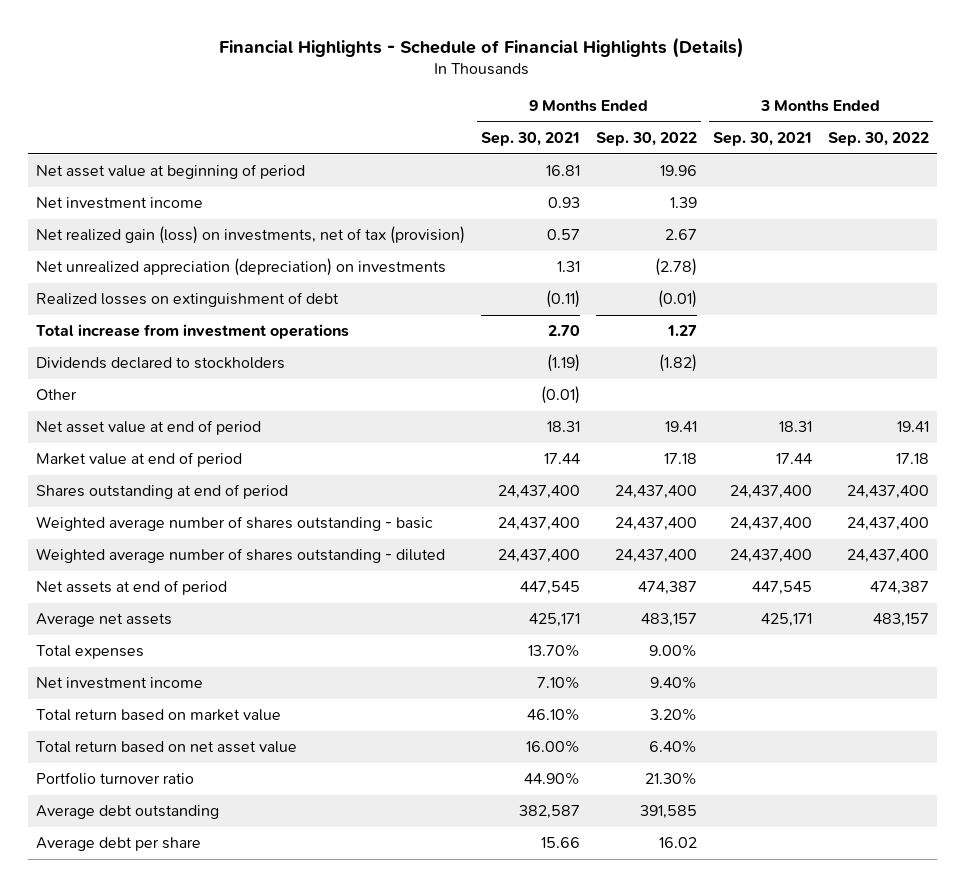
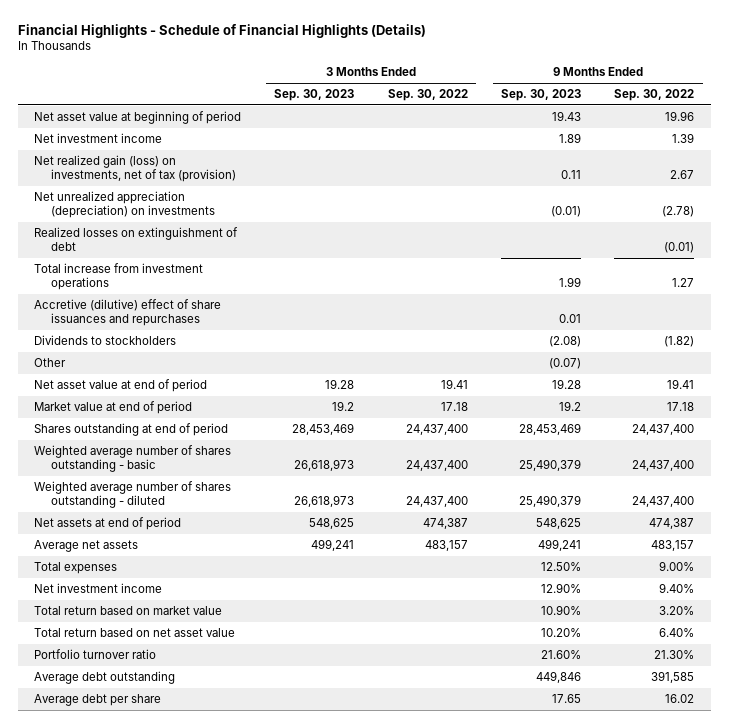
[480,132,580,147] Sep. 30, 2021 -> none
[712,132,812,147] Sep. 30, 2021 -> none
none -> [274,88,355,101] Sep. 30, 2023
none -> [501,88,582,101] Sep. 30, 2023
none -> [34,298,222,327] Accretive (dilutive) effect of share issuances and repurchases
[35,357,285,370] Dividends declared to stockholders -> [34,334,177,345] Dividends to stockholders

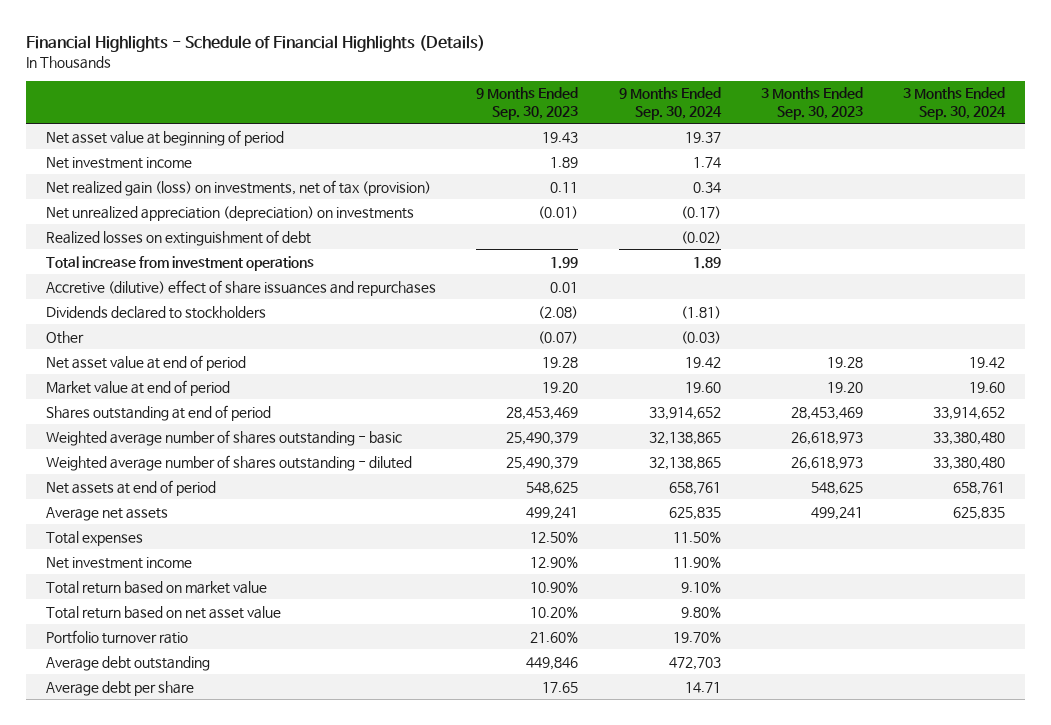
[387,88,468,101] Sep. 30, 2022 -> none
[614,88,695,101] Sep. 30, 2022 -> none
none -> [618,87,722,120] 9 Months Ended Sep. 30, 2024
none -> [903,87,1007,120] 3 Months Ended Sep. 30, 2024
[34,334,177,345] Dividends to stockholders -> [46,305,267,319] Dividends declared to stockholders
[332,400,355,411] 19.2 -> [826,381,863,393] 19.20
[559,400,582,411] 19.2 -> [542,381,579,393] 19.20

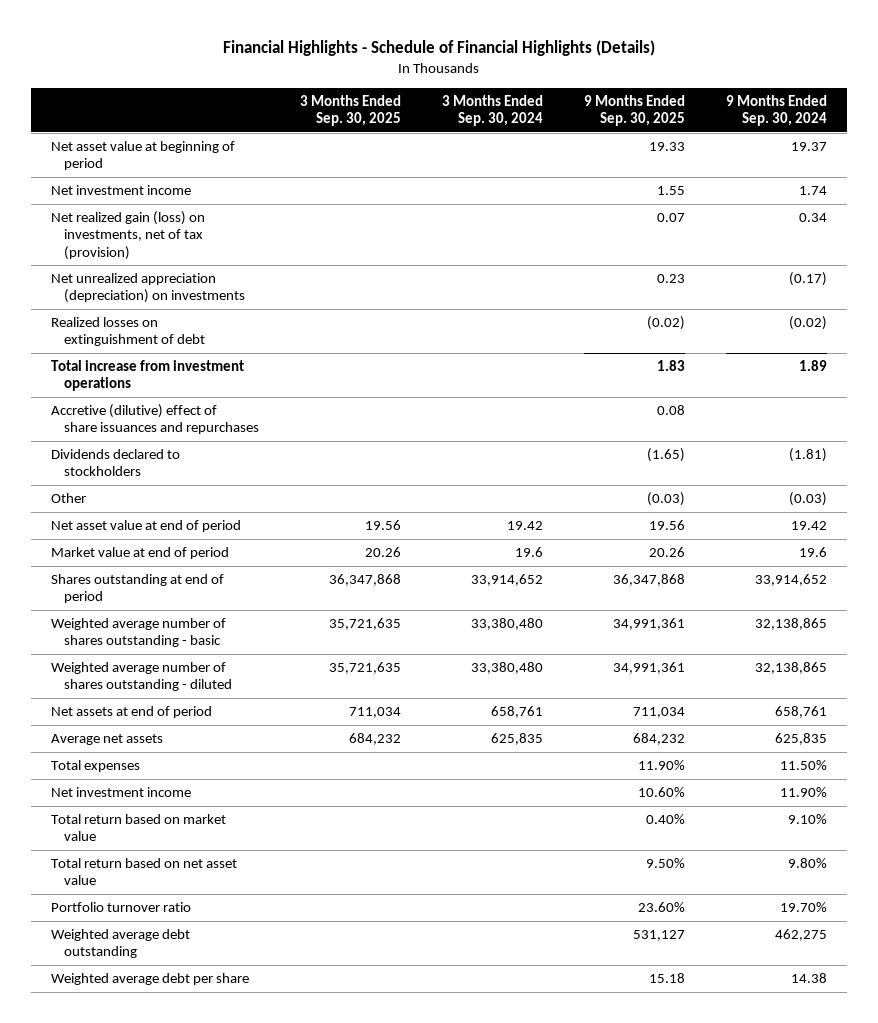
[476,87,579,120] 9 Months Ended Sep. 30, 2023 -> none
[760,87,863,120] 3 Months Ended Sep. 30, 2023 -> none
none -> [300,94,402,126] 3 Months Ended Sep. 30, 2025
none -> [583,94,685,126] 9 Months Ended Sep. 30, 2025
[684,381,721,393] 19.60 -> [798,547,827,558] 19.6
[969,381,1006,393] 19.60 -> [514,547,543,558] 19.6
[46,655,211,671] Average debt outstanding -> [51,929,191,959] Weighted average debt outstanding
[668,656,721,670] 472,703 -> [774,929,827,942] 462,275
[46,680,195,696] Average debt per share -> [51,973,250,986] Weighted average debt per share
[684,681,721,693] 14.71 -> [790,973,827,984] 14.38

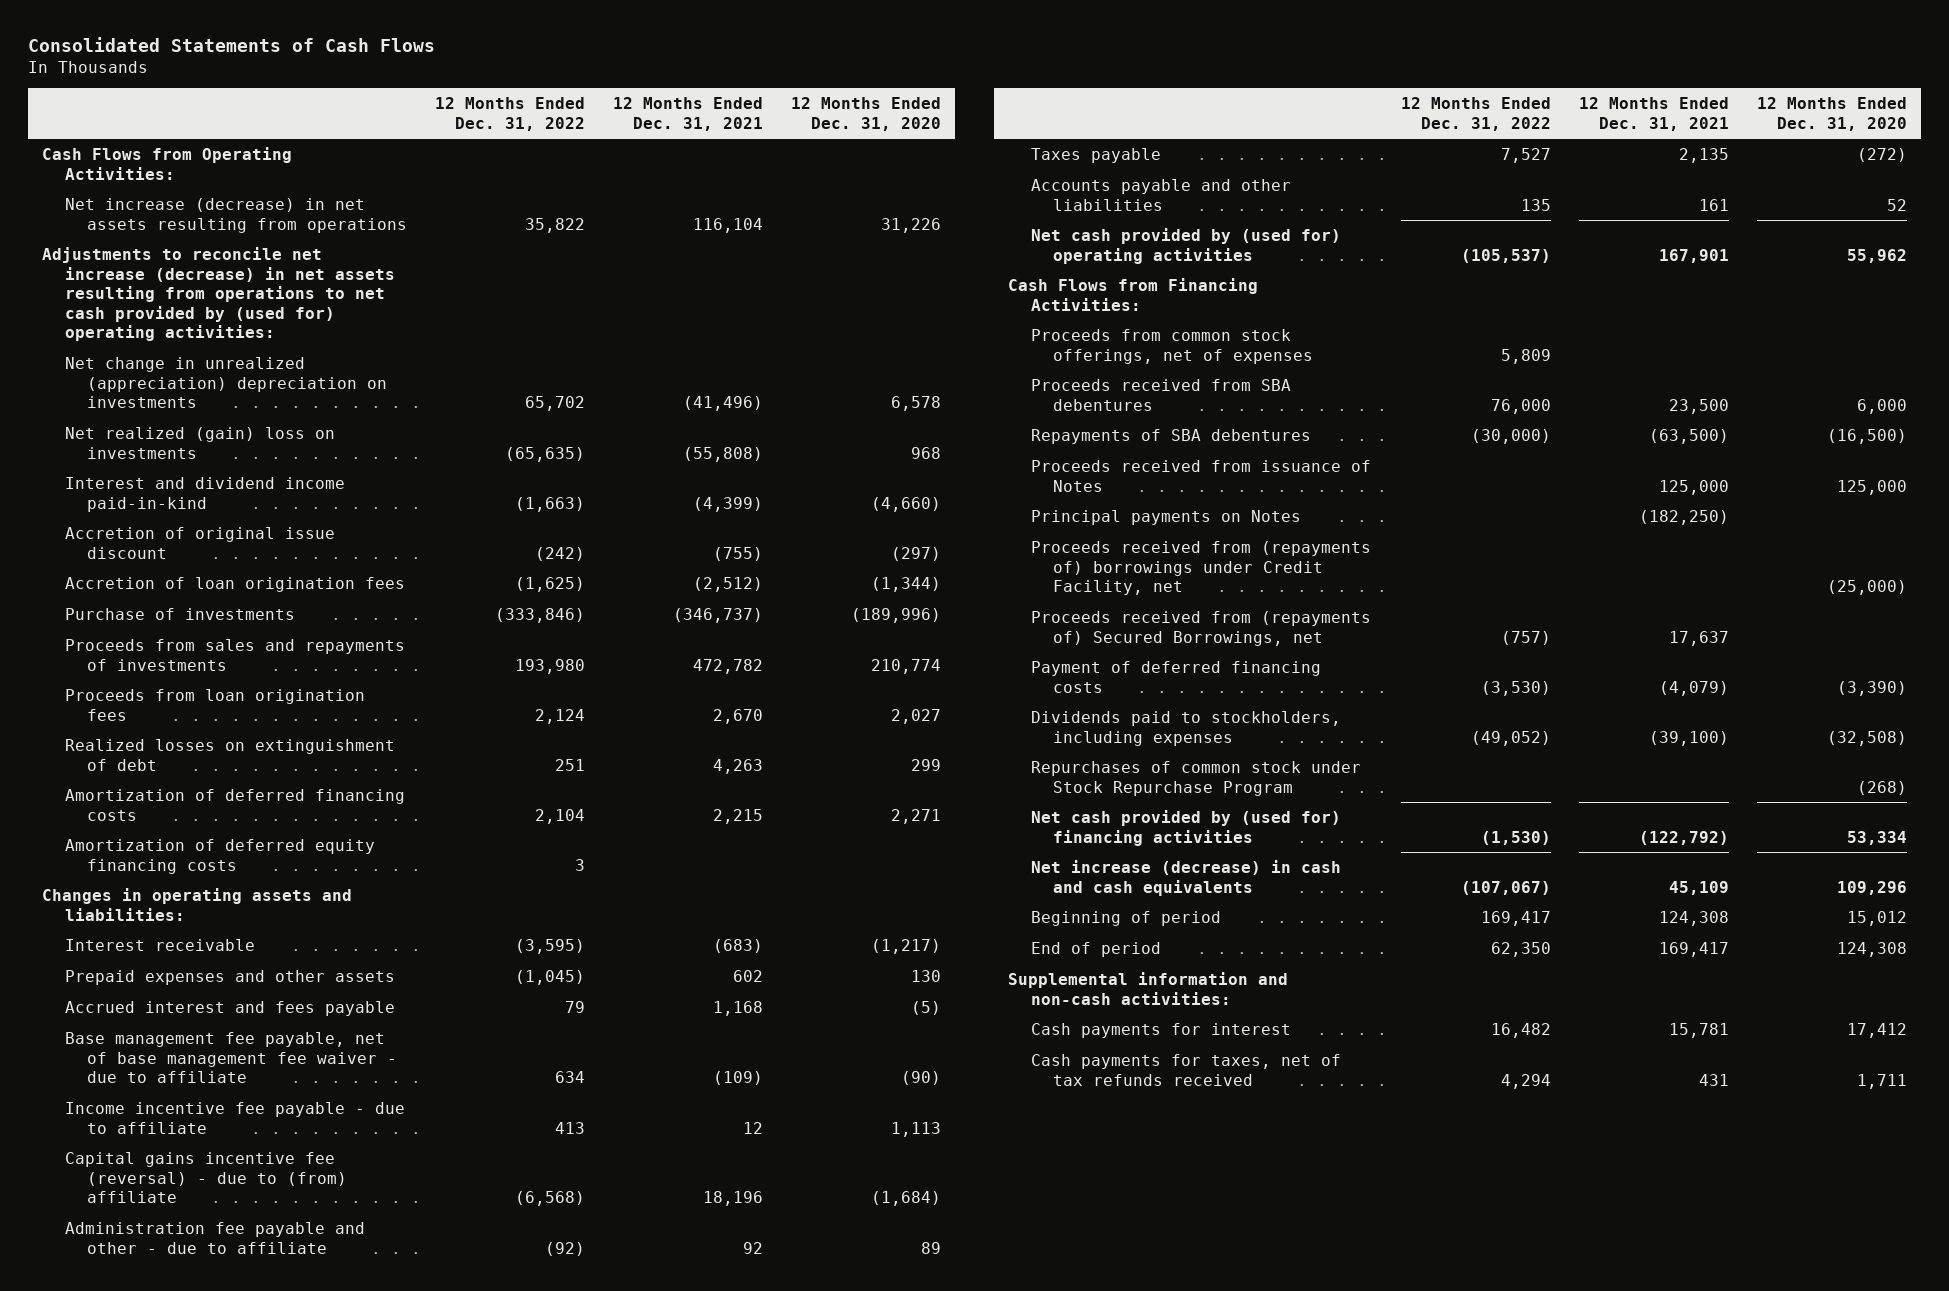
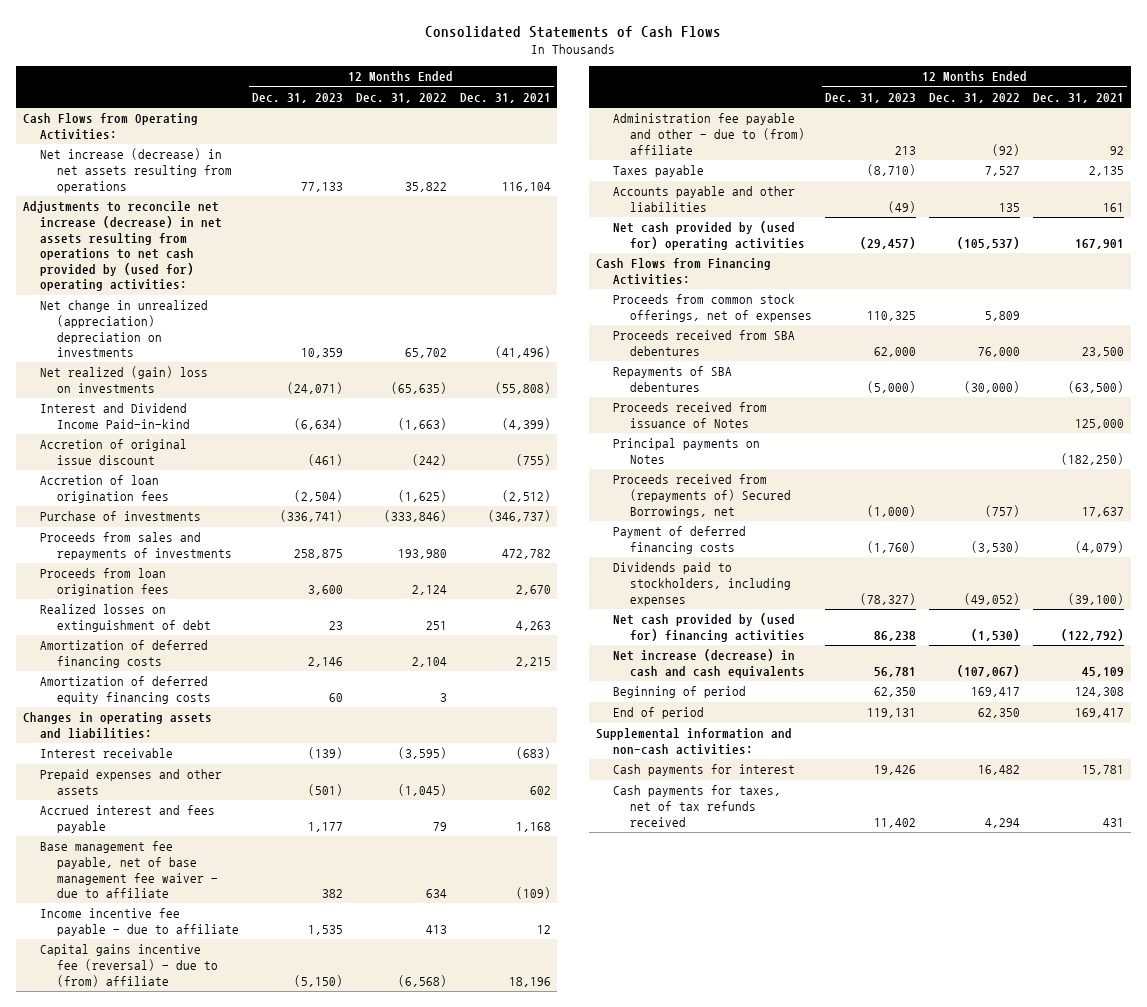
[791,97,942,131] 12 Months Ended Dec. 31, 2020 -> none
none -> [252,92,344,103] Dec. 31, 2023
[64,476,345,512] Interest and dividend income paid-in-kind -> [39,403,191,429] Interest and Dividend Income Paid-in-kind
[64,1221,365,1254] Administration fee payable and other - due to affiliate -> [613,113,806,155] Administration fee payable and other - due to (from) affiliate
[1030,540,1371,596] Proceeds received from (repayments of) borrowings under Credit Facility, net -> none
[1030,760,1361,796] Repurchases of common stock under Stock Repurchase Program -> none

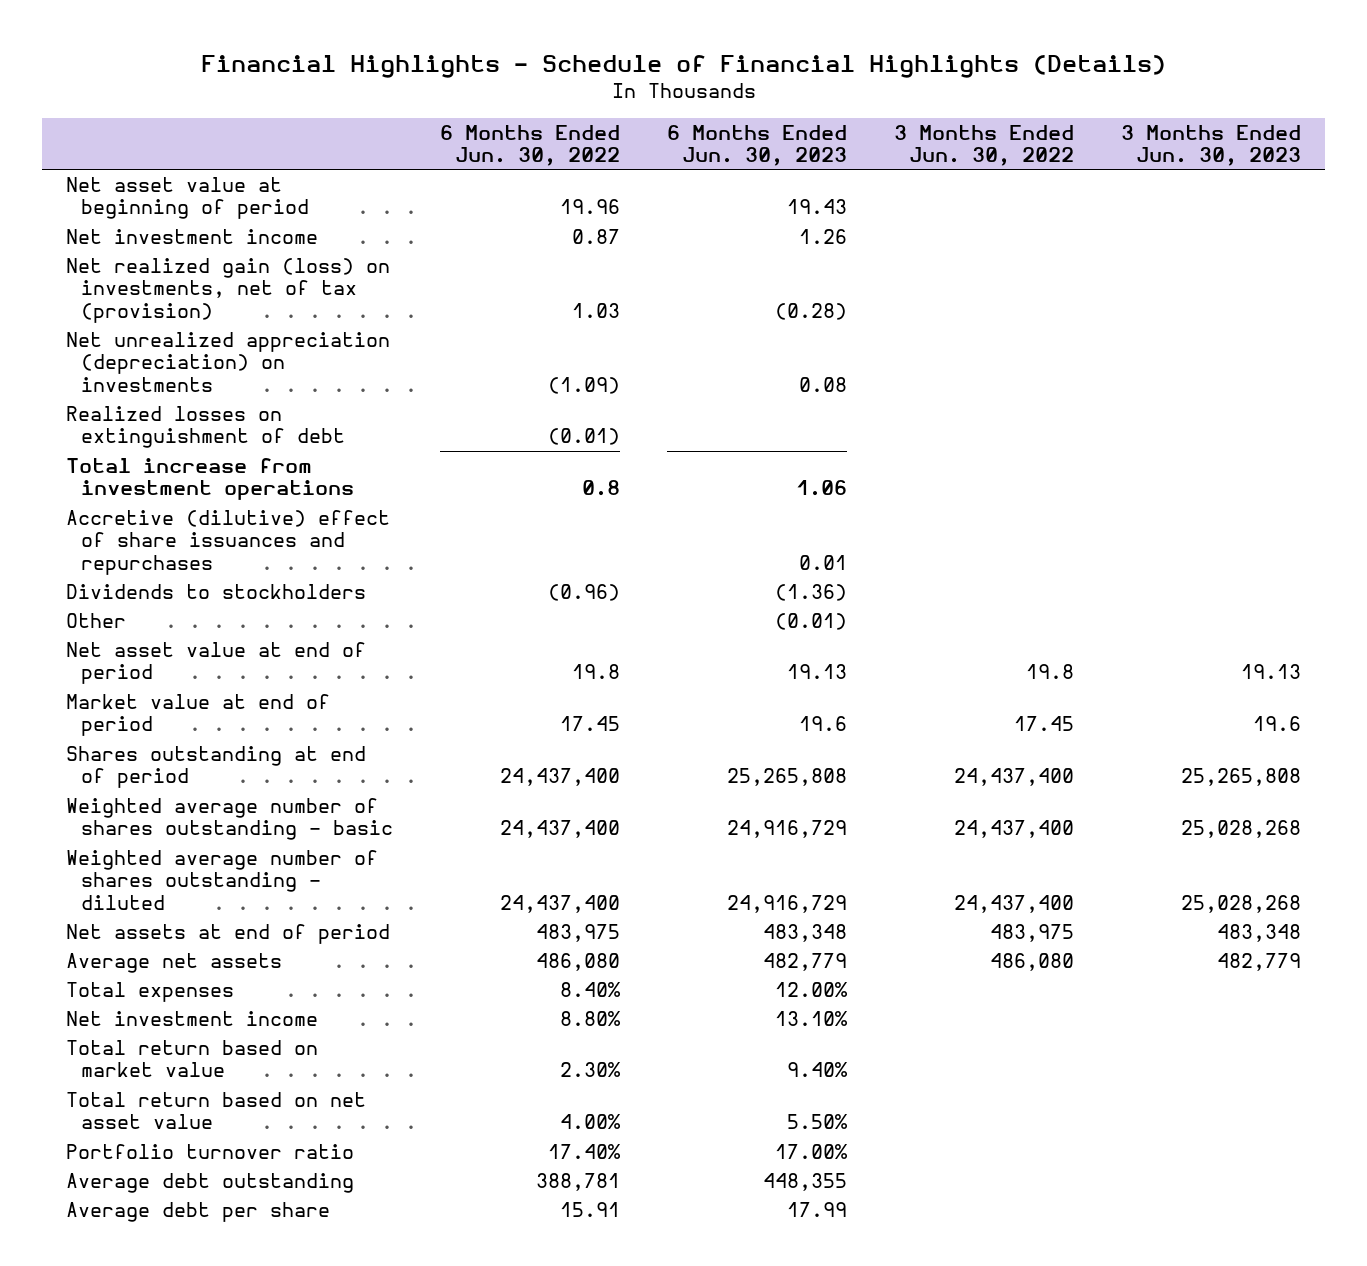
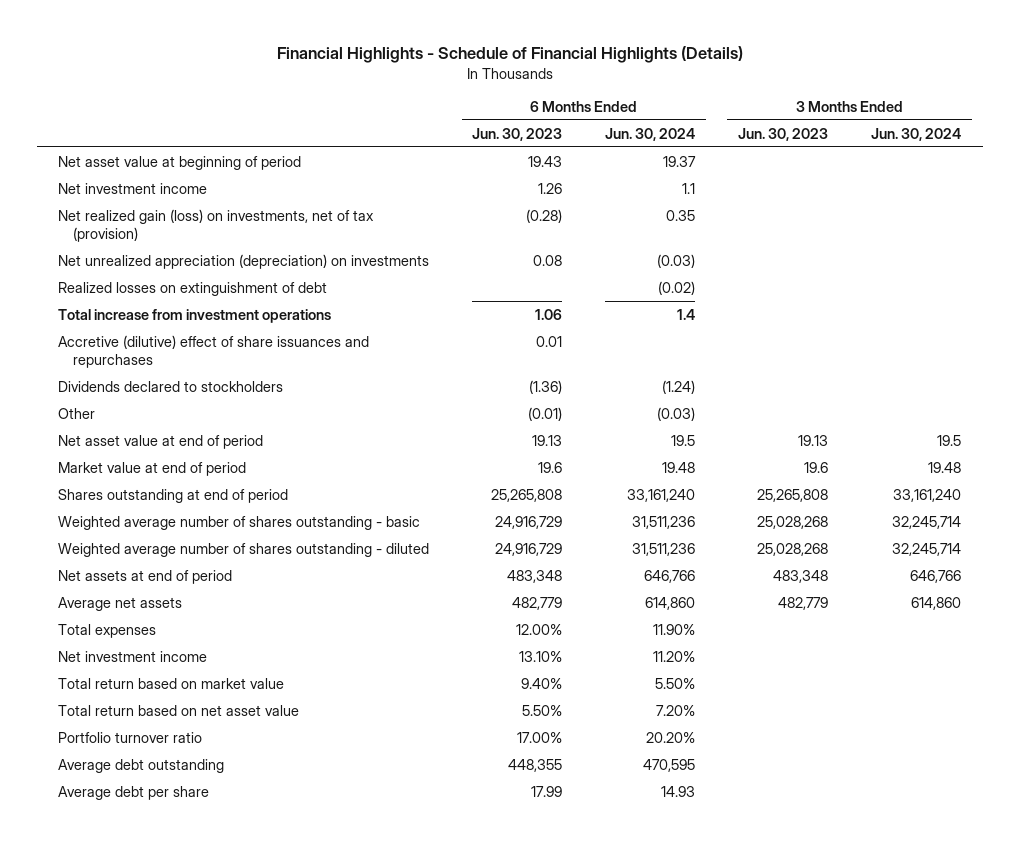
[440,124,621,167] 6 Months Ended Jun. 30, 2022 -> none
[894,124,1075,167] 3 Months Ended Jun. 30, 2022 -> none
none -> [605,127,696,141] Jun. 30, 2024
none -> [871,127,962,141] Jun. 30, 2024
[65,583,366,599] Dividends to stockholders -> [58,380,284,392] Dividends declared to stockholders

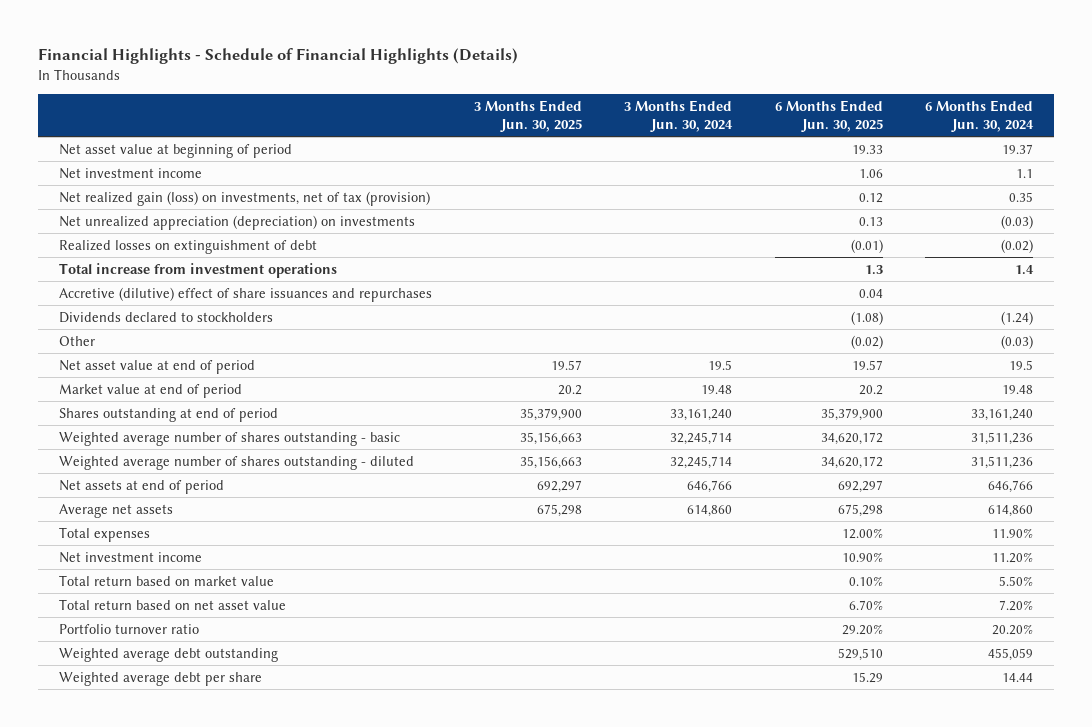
[472,127,563,141] Jun. 30, 2023 -> none
[738,127,829,141] Jun. 30, 2023 -> none
none -> [474,99,583,132] 3 Months Ended Jun. 30, 2025
none -> [774,99,883,132] 6 Months Ended Jun. 30, 2025
[58,758,225,773] Average debt outstanding -> [58,647,278,662] Weighted average debt outstanding
[643,758,696,772] 470,595 -> [987,647,1033,661] 455,059
[58,785,210,800] Average debt per share -> [58,671,262,686] Weighted average debt per share
[661,785,696,797] 14.93 -> [1001,672,1033,682] 14.44

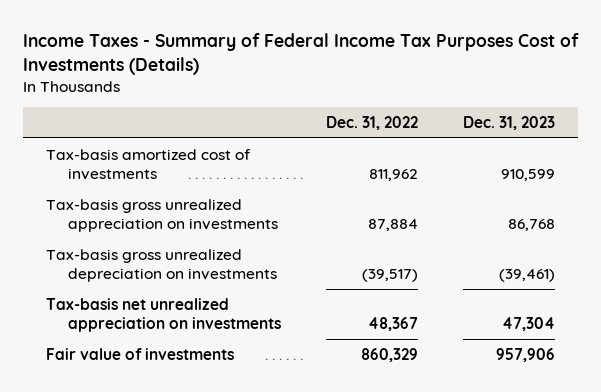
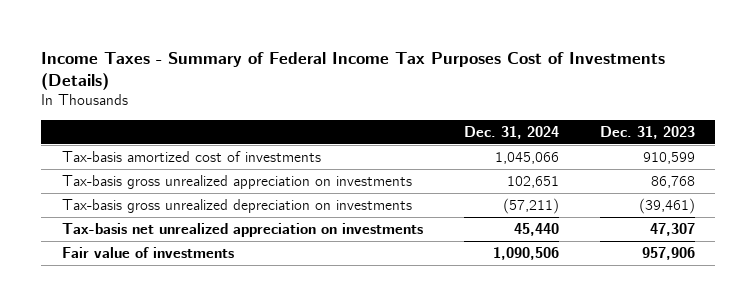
[326,115,419,130] Dec. 31, 2022 -> none
none -> [463,125,559,139] Dec. 31, 2024
[502,316,556,331] 47,304 -> [649,222,695,236] 47,307

